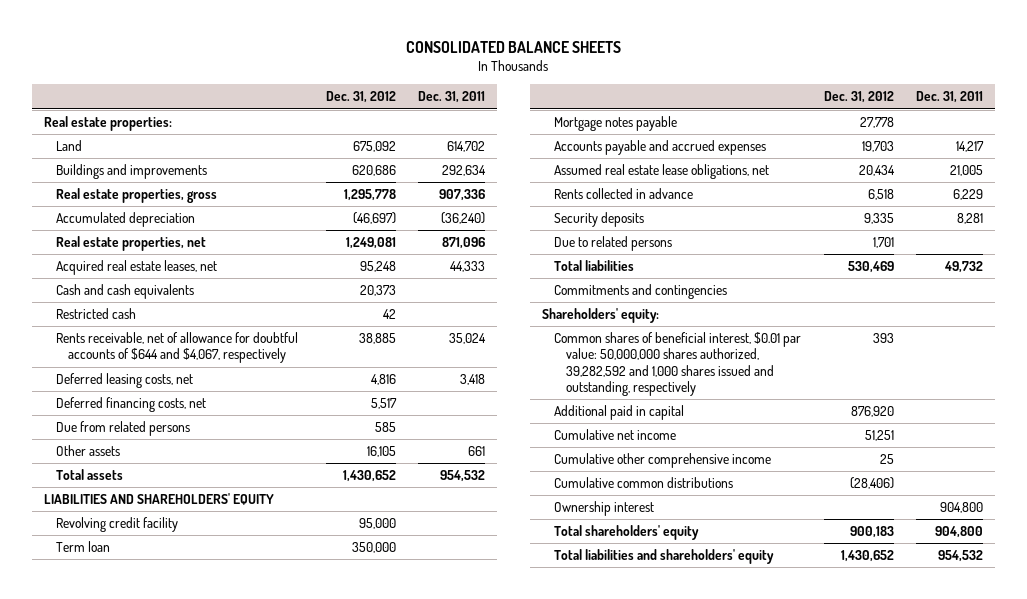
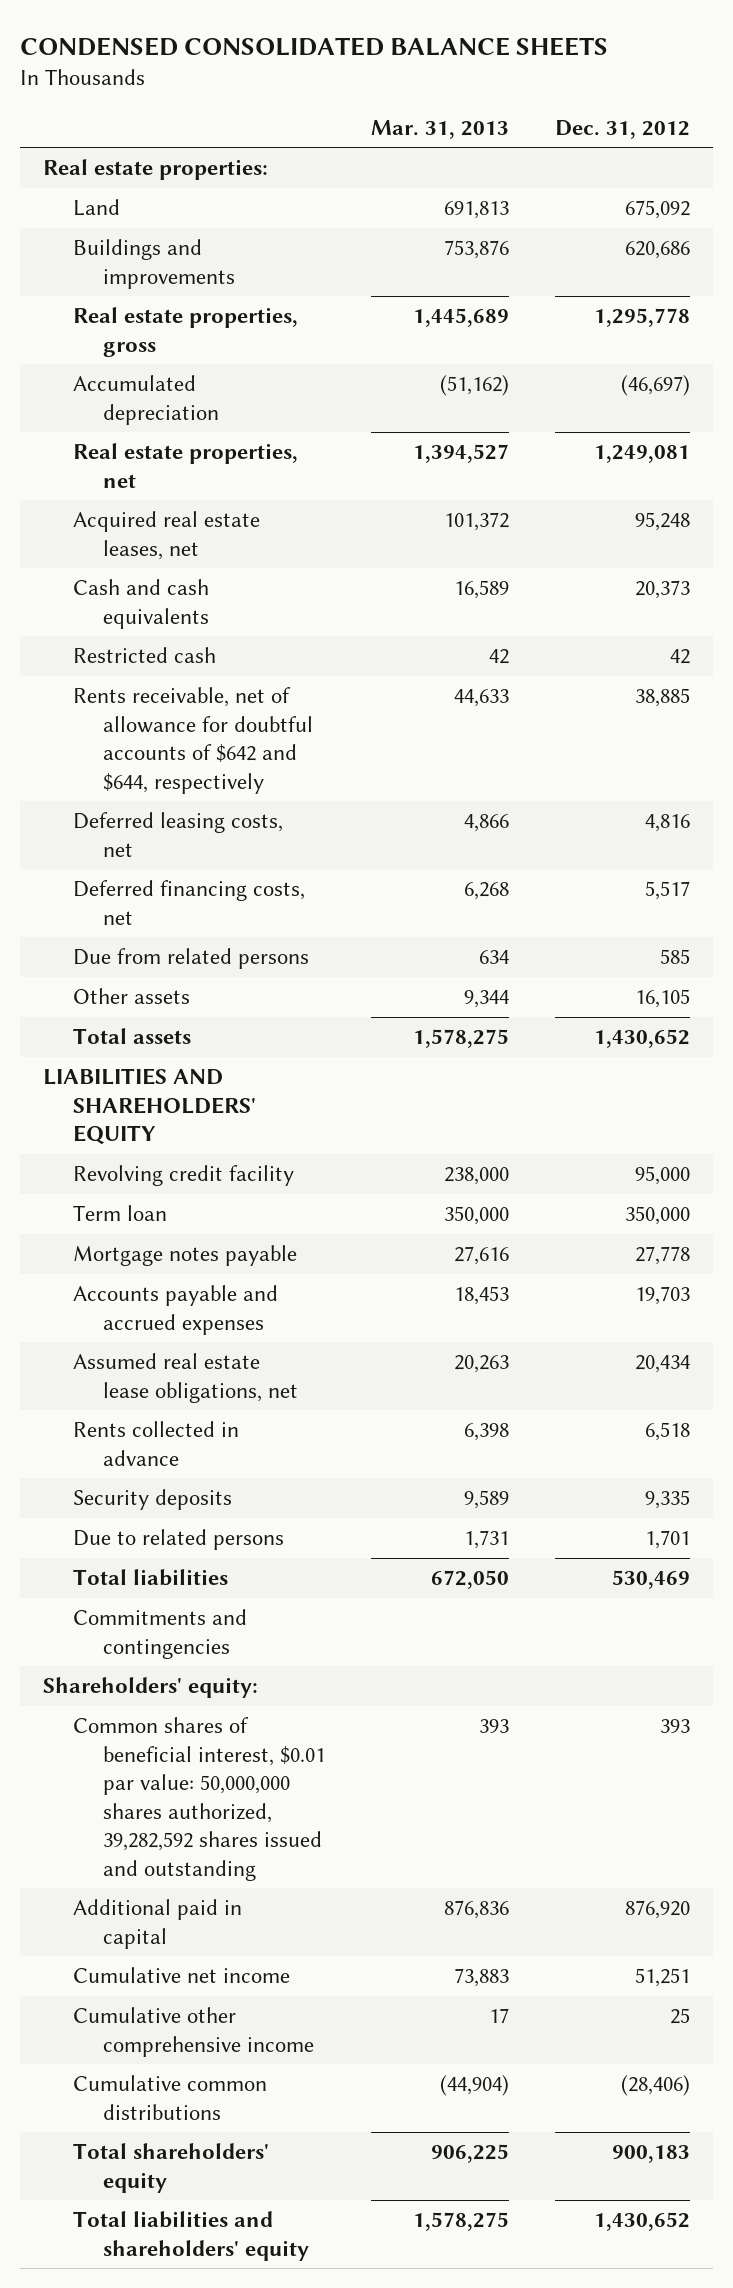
[406,40,622,53] CONSOLIDATED BALANCE SHEETS -> [20,36,609,56] CONDENSED CONSOLIDATED BALANCE SHEETS
[418,91,486,104] Dec. 31, 2011 -> none
none -> [370,119,509,139] Mar. 31, 2013
[55,331,298,364] Rents receivable, net of allowance for doubtful accounts of $644 and $4,067, respectively -> [73,687,314,794] Rents receivable, net of allowance for doubtful accounts of $642 and $644, respectively
[553,331,801,397] Common shares of beneficial interest, $0.01 par value: 50,000,000 shares authorized, 39,282,592 and 1,000 shares issued and outstanding, respectively -> [73,1717,326,1881] Common shares of beneficial interest, $0.01 par value: 50,000,000 shares authorized, 39,282,592 shares issued and outstanding
[553,500,654,516] Ownership interest -> none

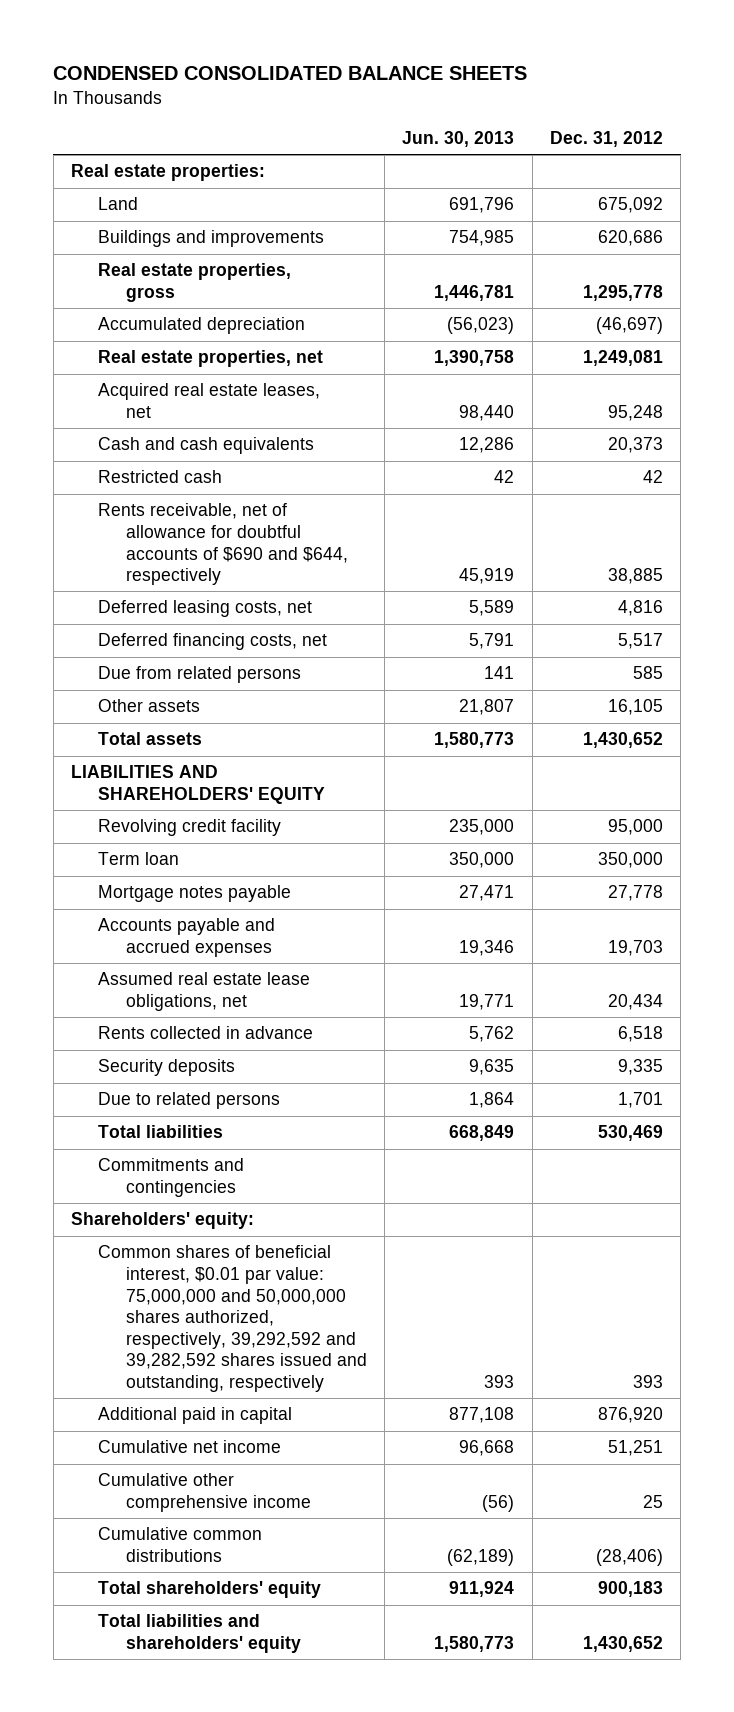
[370,119,509,139] Mar. 31, 2013 -> none
none -> [402,130,515,147] Jun. 30, 2013
[73,687,314,794] Rents receivable, net of allowance for doubtful accounts of $642 and $644, respectively -> [98,503,348,586] Rents receivable, net of allowance for doubtful accounts of $690 and $644, respectively
[73,1717,326,1881] Common shares of beneficial interest, $0.01 par value: 50,000,000 shares authorized, 39,282,592 shares issued and outstanding -> [98,1245,367,1393] Common shares of beneficial interest, $0.01 par value: 75,000,000 and 50,000,000 shares authorized, respectively, 39,292,592 and 39,282,592 shares issued and outstanding, respectively

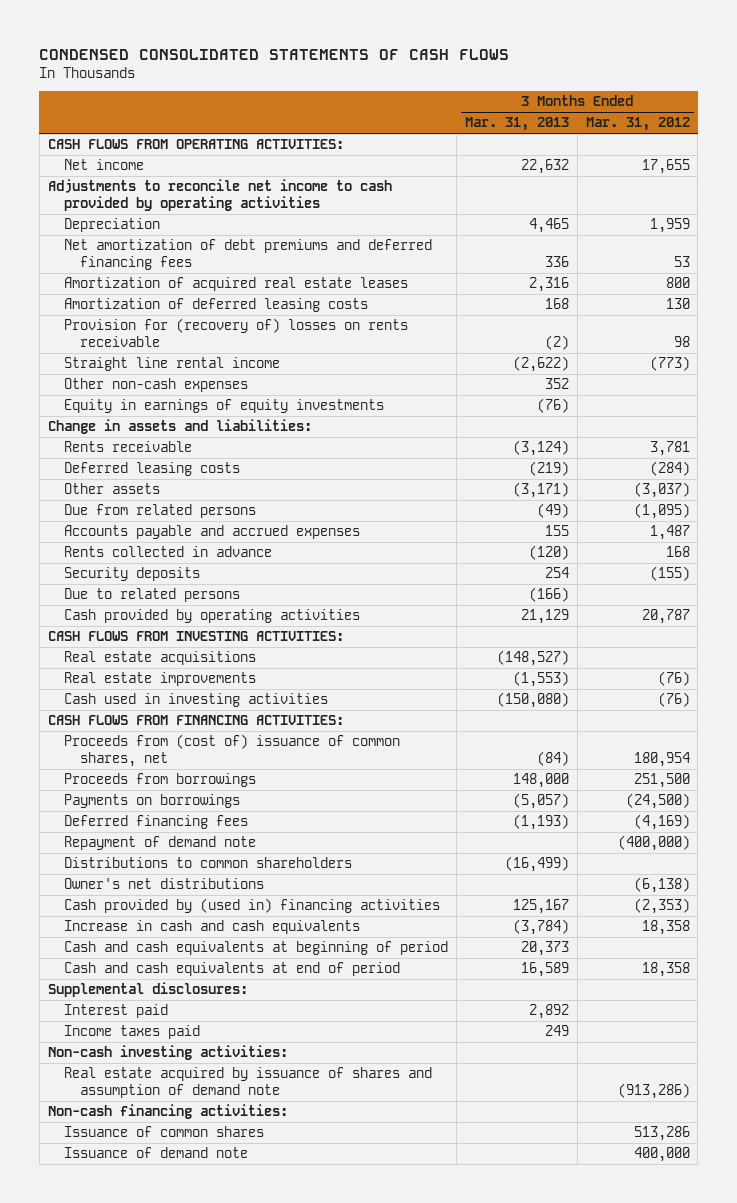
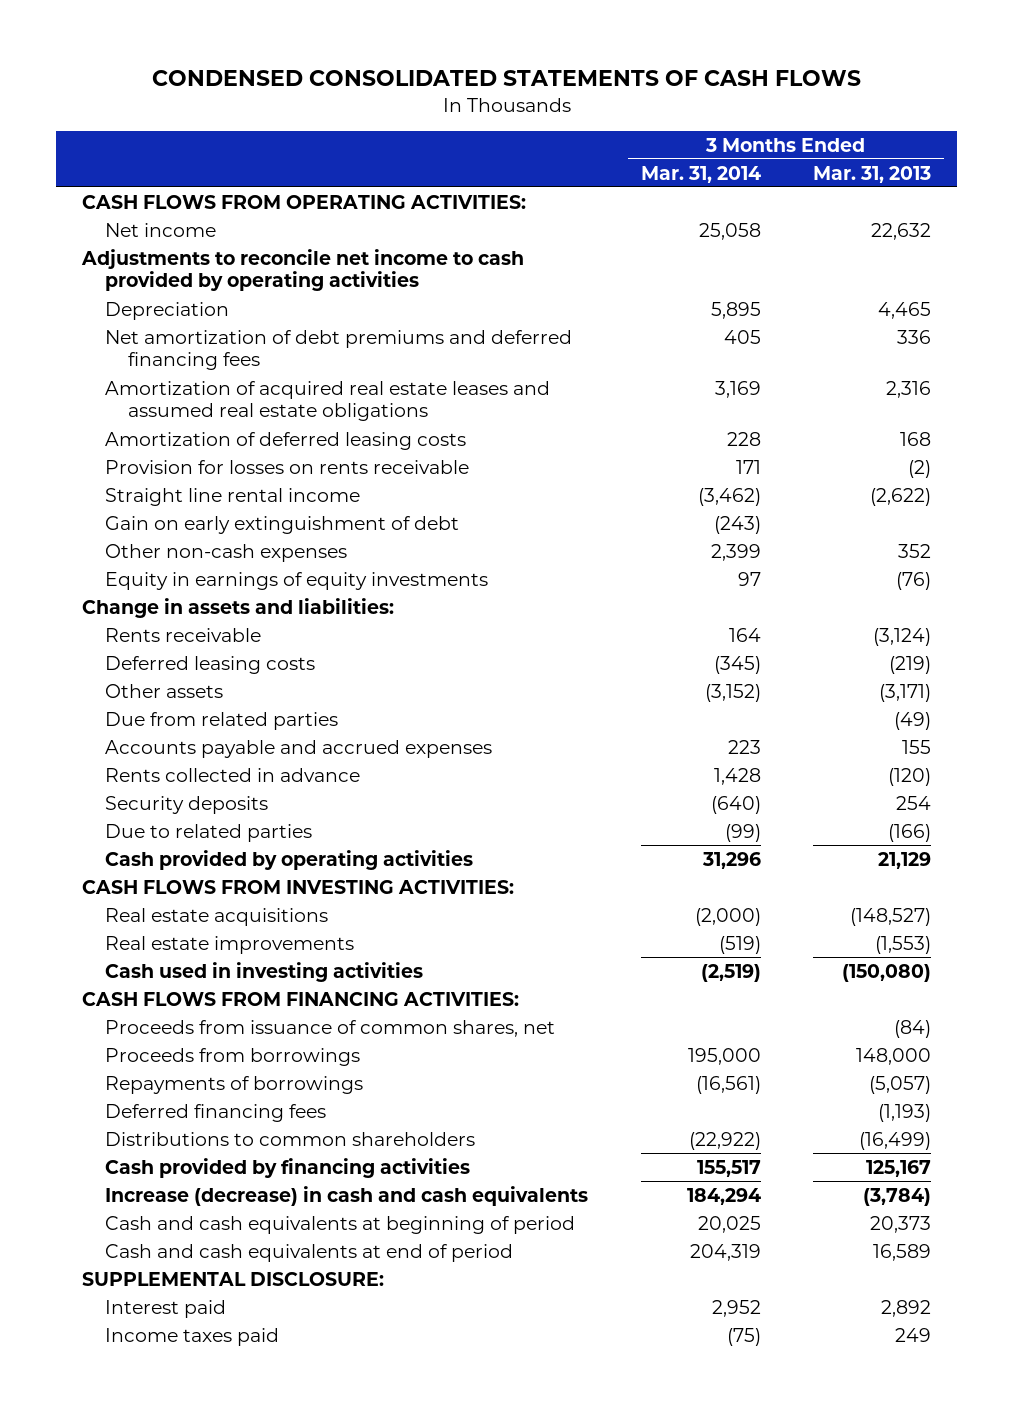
[585,117,690,132] Mar. 31, 2012 -> none
none -> [640,165,761,183] Mar. 31, 2014
[64,277,409,292] Amortization of acquired real estate leases -> [105,380,551,422] Amortization of acquired real estate leases and assumed real estate obligations
[64,318,409,348] Provision for (recovery of) losses on rents receivable -> [105,459,470,474] Provision for losses on rents receivable
none -> [105,515,460,534] Gain on early extinguishment of debt
[64,504,257,519] Due from related persons -> [105,711,339,730] Due from related parties
[64,588,241,603] Due to related persons -> [105,823,313,842] Due to related parties
[64,734,401,768] Proceeds from (cost of) issuance of common shares, net -> [105,1019,556,1037] Proceeds from issuance of common shares, net
[64,794,241,809] Payments on borrowings -> [105,1075,364,1094] Repayments of borrowings
[64,836,257,851] Repayment of demand note -> none
[64,878,265,890] Owner's net distributions -> none
[64,898,441,914] Cash provided by (used in) financing activities -> [105,1157,471,1178] Cash provided by financing activities
[64,920,361,935] Increase in cash and cash equivalents -> [105,1185,589,1206] Increase (decrease) in cash and cash equivalents
[47,982,248,998] Supplemental disclosures: -> [82,1271,385,1286] SUPPLEMENTAL DISCLOSURE:
[47,1045,288,1061] Non-cash investing activities: -> none
[64,1067,433,1099] Real estate acquired by issuance of shares and assumption of demand note -> none
[47,1104,288,1120] Non-cash financing activities: -> none
[64,1126,265,1138] Issuance of common shares -> none
[64,1147,249,1159] Issuance of demand note -> none

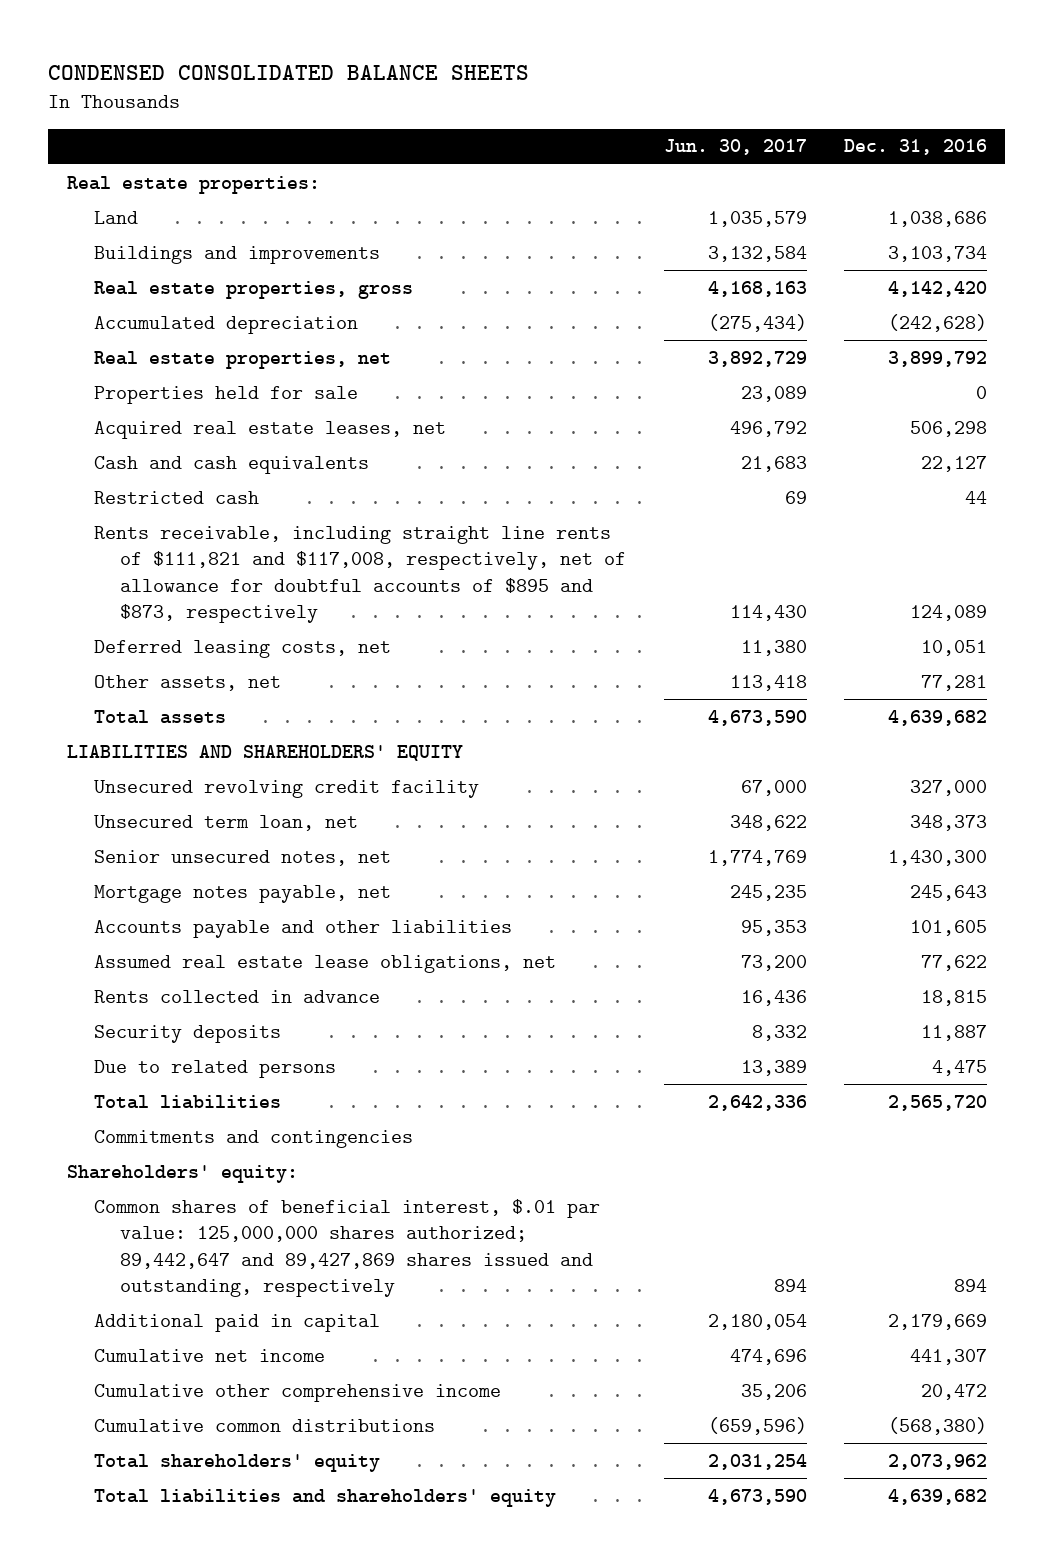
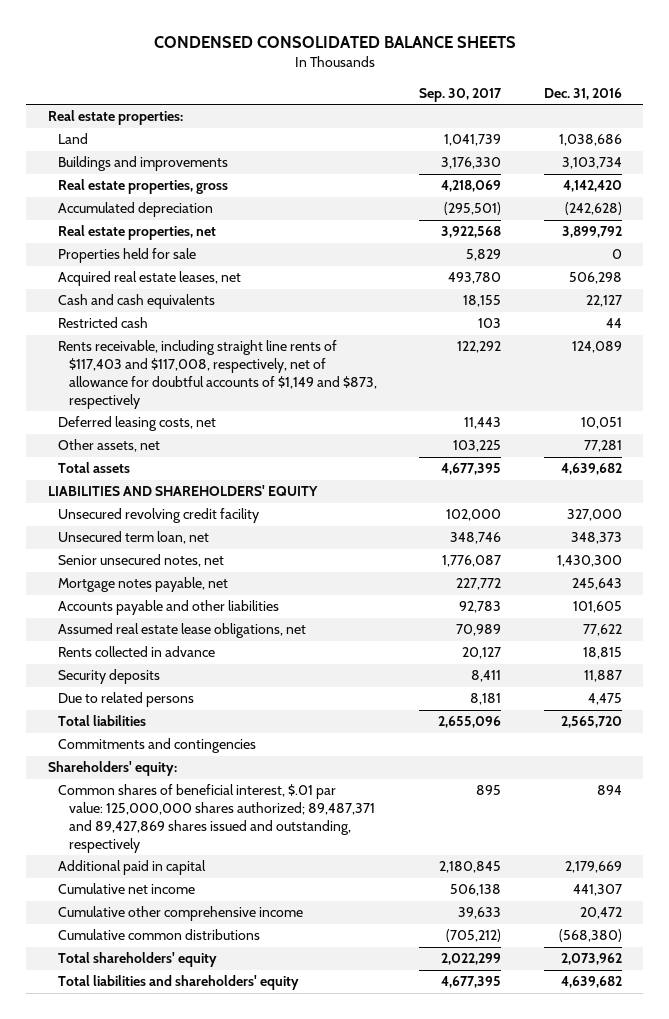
[663,139,807,156] Jun. 30, 2017 -> none
none -> [419,87,503,102] Sep. 30, 2017
[93,525,627,623] Rents receivable, including straight line rents of $111,821 and $117,008, respectively, net of allowance for doubtful accounts of $895 and $873, respectively -> [58,340,378,410] Rents receivable, including straight line rents of $117,403 and $117,008, respectively, net of allowance for doubtful accounts of $1,149 and $873, respectively
[93,1198,600,1297] Common shares of beneficial interest, $.01 par value: 125,000,000 shares authorized; 89,442,647 and 89,427,869 shares issued and outstanding, respectively -> [58,784,376,854] Common shares of beneficial interest, $.01 par value: 125,000,000 shares authorized; 89,487,371 and 89,427,869 shares issued and outstanding, respectively

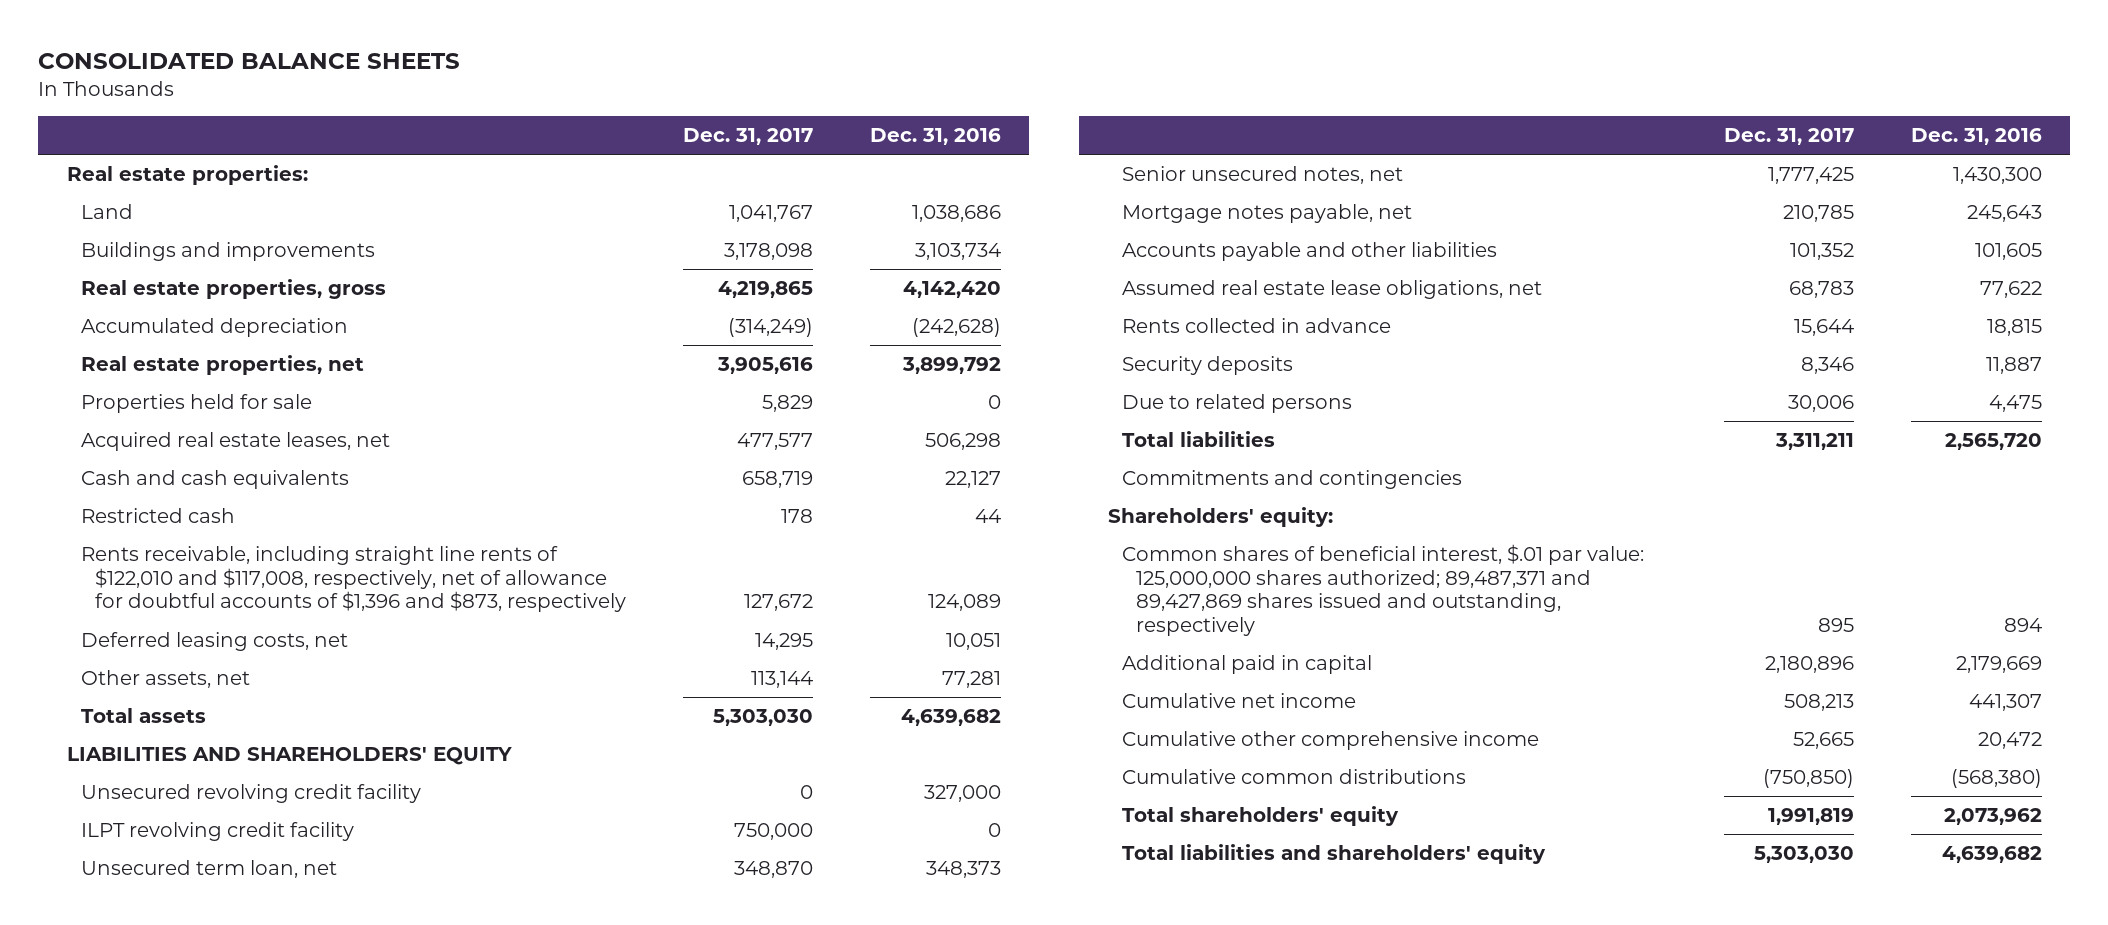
[153,36,516,49] CONDENSED CONSOLIDATED BALANCE SHEETS -> [38,53,461,70] CONSOLIDATED BALANCE SHEETS
[419,87,503,102] Sep. 30, 2017 -> none
none -> [682,128,813,146] Dec. 31, 2017
[58,340,378,410] Rents receivable, including straight line rents of $117,403 and $117,008, respectively, net of allowance for doubtful accounts of $1,149 and $873, respectively -> [80,546,627,613] Rents receivable, including straight line rents of $122,010 and $117,008, respectively, net of allowance for doubtful accounts of $1,396 and $873, respectively
none -> [80,822,354,842] ILPT revolving credit facility

